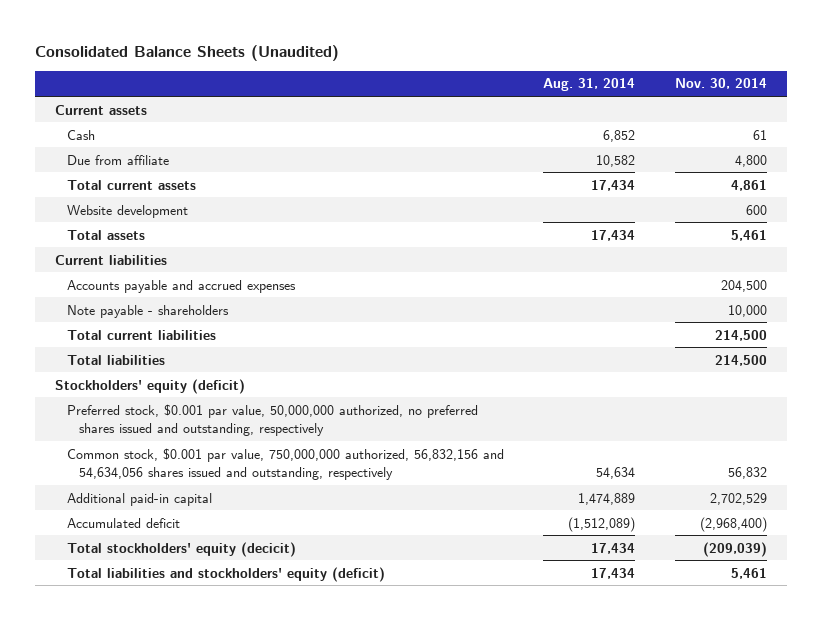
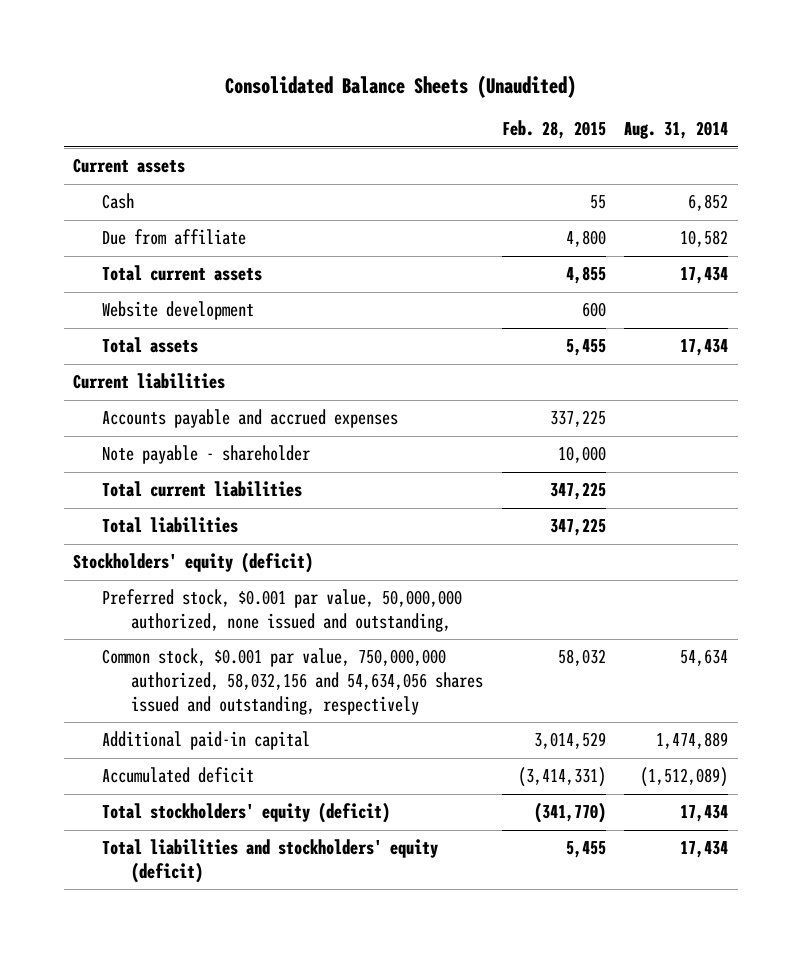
[675,78,768,90] Nov. 30, 2014 -> none
none -> [501,120,606,140] Feb. 28, 2015
[66,304,229,318] Note payable - shareholders -> [102,445,311,465] Note payable - shareholder
[66,403,478,436] Preferred stock, $0.001 par value, 50,000,000 authorized, no preferred shares issued and outstanding, respectively -> [102,589,463,632] Preferred stock, $0.001 par value, 50,000,000 authorized, none issued and outstanding,
[66,447,504,480] Common stock, $0.001 par value, 750,000,000 authorized, 56,832,156 and 54,634,056 shares issued and outstanding, respectively -> [102,648,484,715] Common stock, $0.001 par value, 750,000,000 authorized, 58,032,156 and 54,634,056 shares issued and outstanding, respectively
[66,541,296,557] Total stockholders' equity (decicit) -> [102,802,391,824] Total stockholders' equity (deficit)

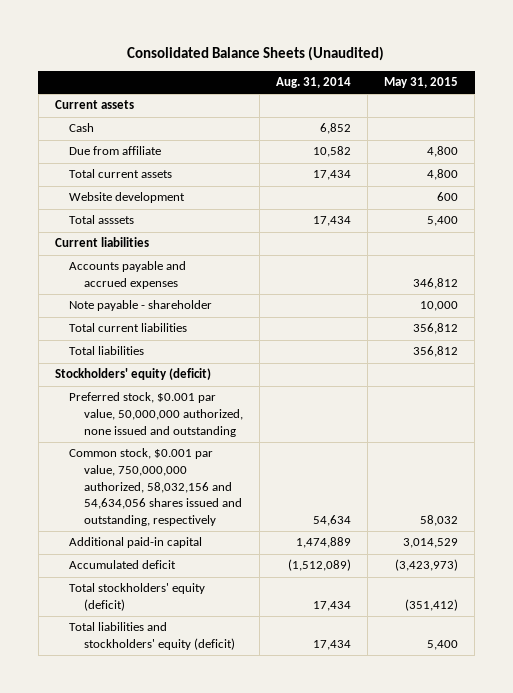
[501,120,606,140] Feb. 28, 2015 -> none
none -> [384,77,459,89] May 31, 2015
[102,337,199,354] Total assets -> [69,215,135,225] Total asssets
[102,589,463,632] Preferred stock, $0.001 par value, 50,000,000 authorized, none issued and outstanding, -> [69,392,243,437] Preferred stock, $0.001 par value, 50,000,000 authorized, none issued and outstanding

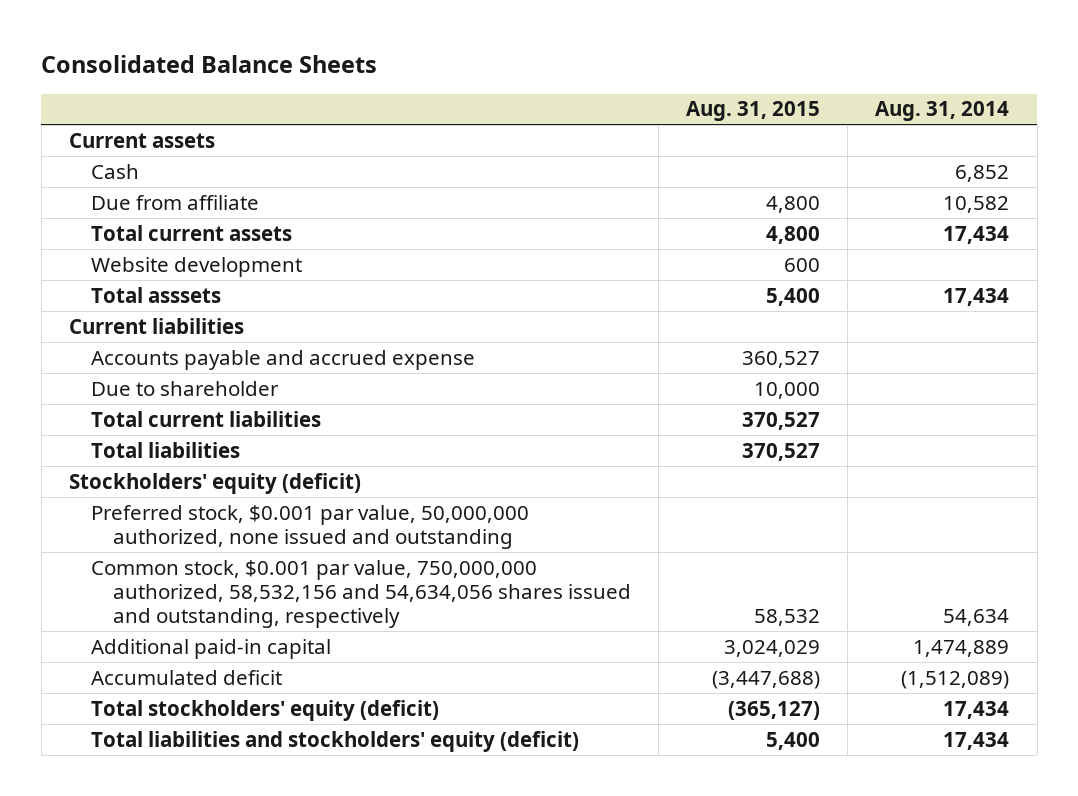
[127,45,385,61] Consolidated Balance Sheets (Unaudited) -> [41,55,378,74] Consolidated Balance Sheets
[384,77,459,89] May 31, 2015 -> none
none -> [686,101,821,122] Aug. 31, 2015
[69,300,213,312] Note payable - shareholder -> none
[69,261,187,290] Accounts payable and accrued expenses -> [90,349,475,370] Accounts payable and accrued expense
none -> [90,380,279,396] Due to shareholder
[69,448,242,526] Common stock, $0.001 par value, 750,000,000 authorized, 58,032,156 and 54,634,056 shares issued and outstanding, respectively -> [90,559,632,628] Common stock, $0.001 par value, 750,000,000 authorized, 58,532,156 and 54,634,056 shares issued and outstanding, respectively

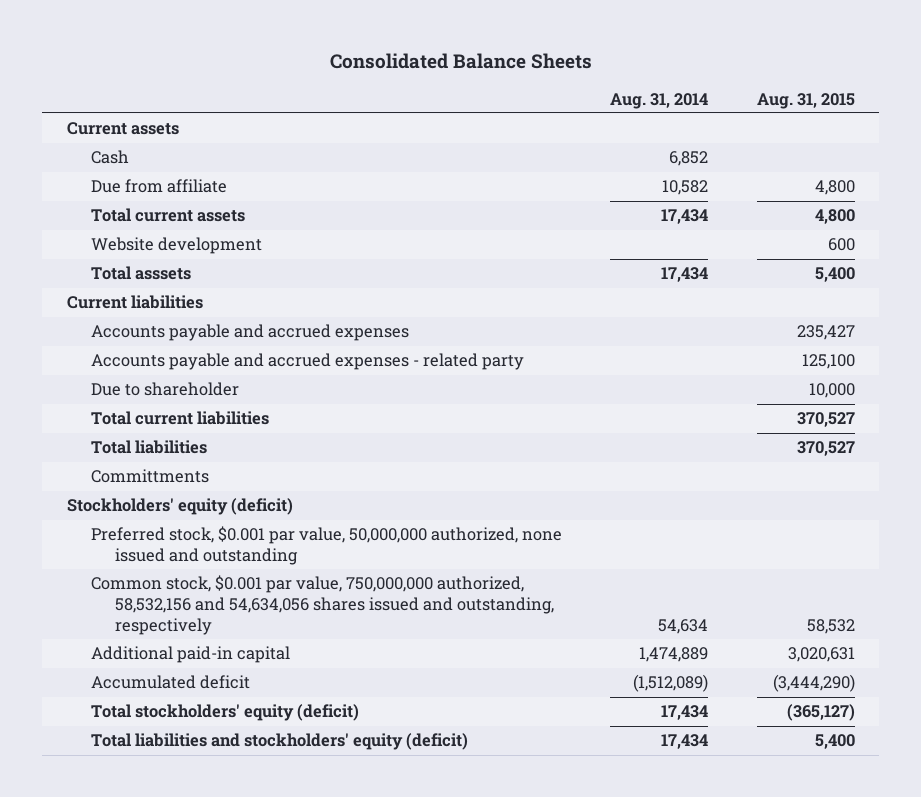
[90,349,475,370] Accounts payable and accrued expense -> [90,324,409,342] Accounts payable and accrued expenses
[742,350,821,368] 360,527 -> [796,325,855,341] 235,427
none -> [90,353,524,371] Accounts payable and accrued expenses - related party
none -> [90,469,209,484] Committments
[724,639,821,657] 3,024,029 -> [787,647,855,663] 3,020,631
[712,670,821,689] (3,447,688) -> [772,674,855,693] (3,444,290)

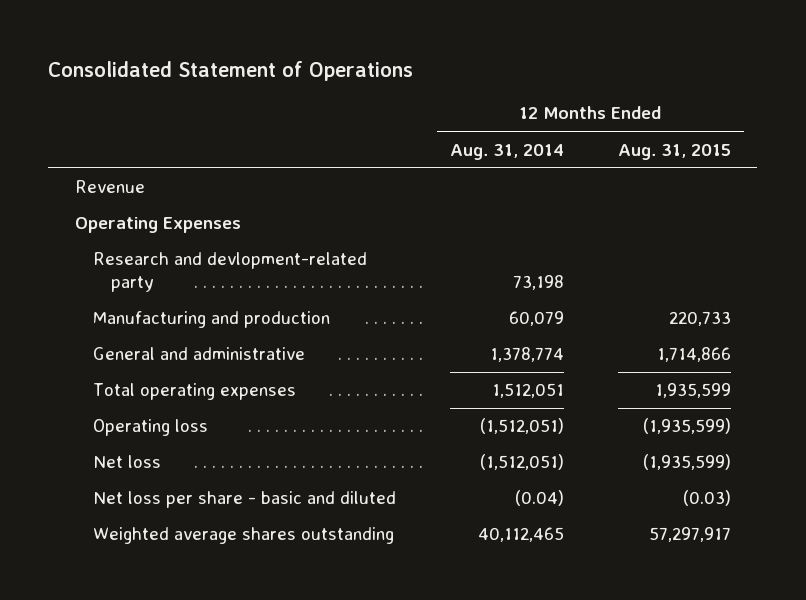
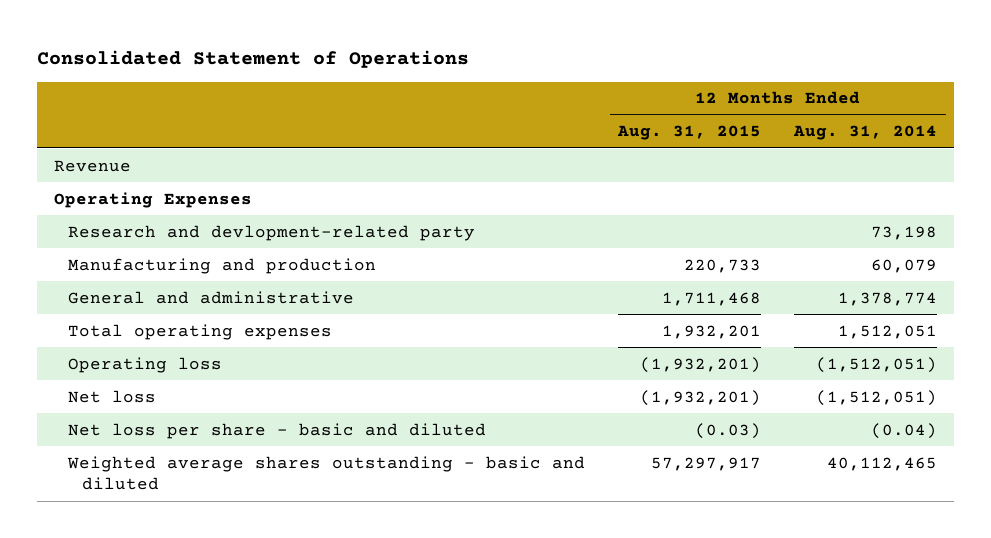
[656,347,731,363] 1,714,866 -> [662,291,762,306] 1,711,468
[654,383,731,399] 1,935,599 -> [662,324,762,339] 1,932,201
[642,418,731,435] (1,935,599) -> [640,356,762,373] (1,932,201)
[642,454,731,471] (1,935,599) -> [640,389,762,406] (1,932,201)
[93,527,395,545] Weighted average shares outstanding -> [66,455,585,491] Weighted average shares outstanding - basic and diluted

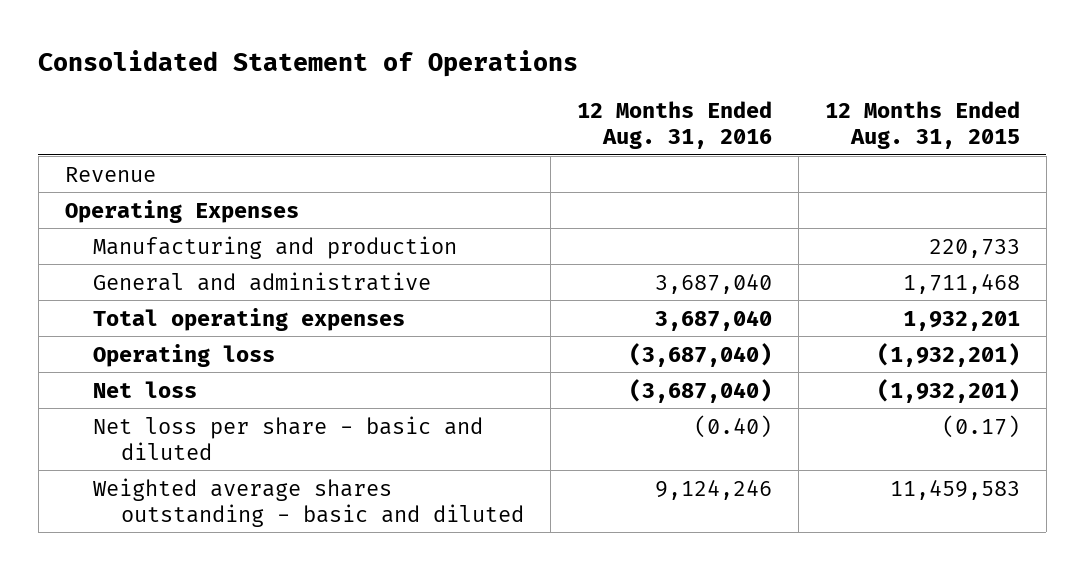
[793,125,938,141] Aug. 31, 2014 -> none
none -> [576,101,772,150] 12 Months Ended Aug. 31, 2016
[67,224,475,241] Research and devlopment-related party -> none
[695,422,762,439] (0.03) -> [941,414,1020,438] (0.17)
[651,456,762,471] 57,297,917 -> [889,479,1020,500] 11,459,583

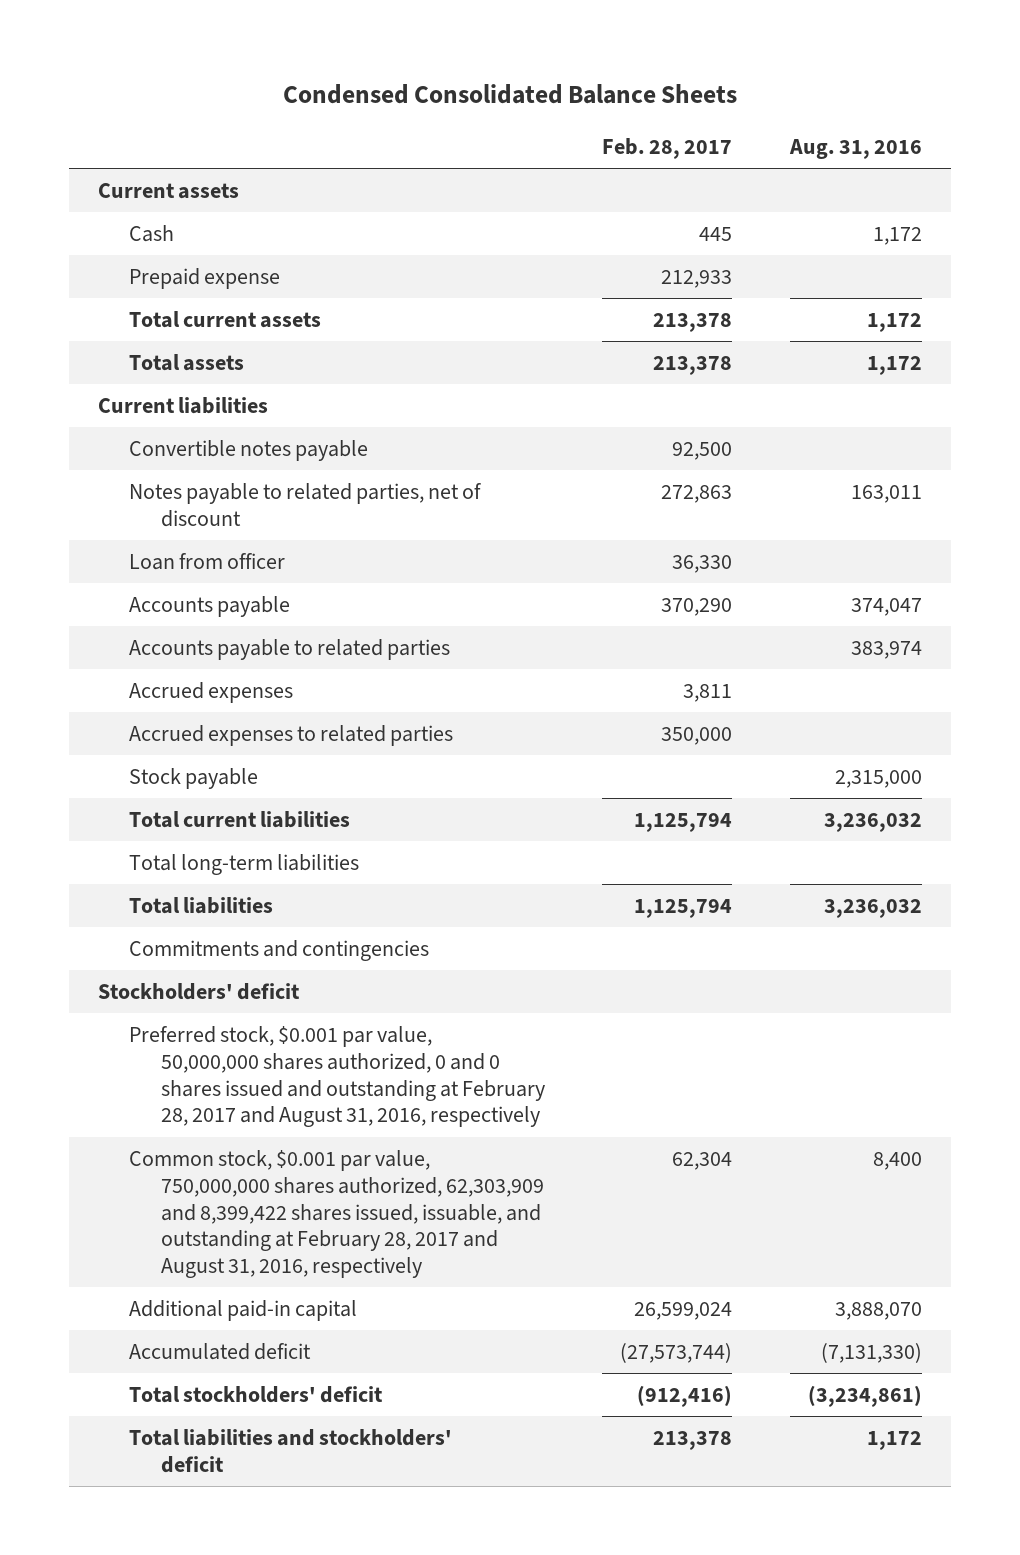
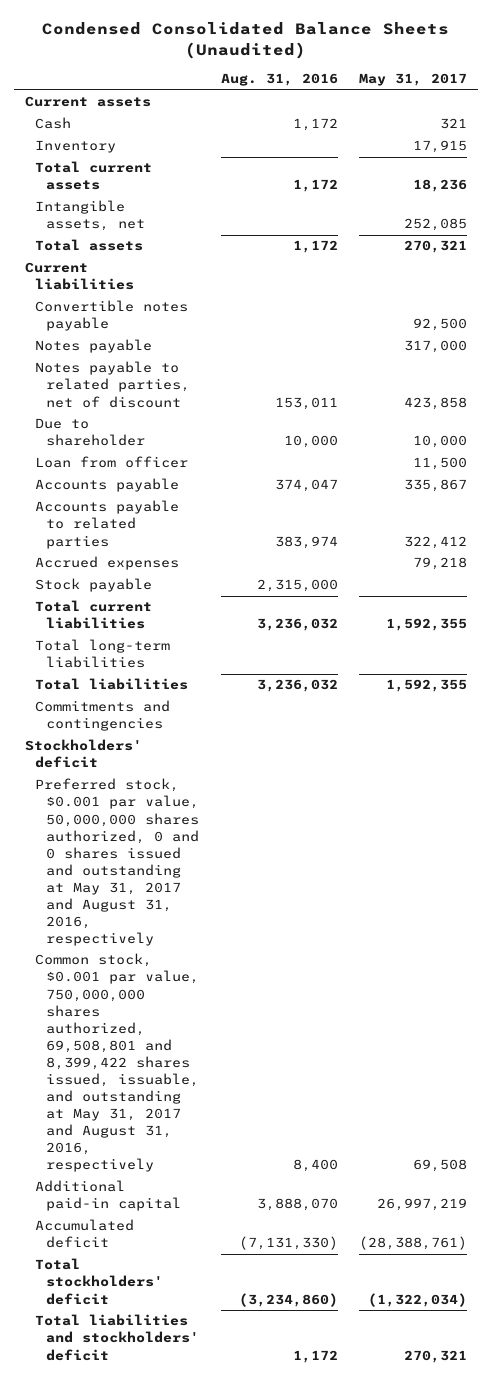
[283,84,738,105] Condensed Consolidated Balance Sheets -> [42,22,450,59] Condensed Consolidated Balance Sheets (Unaudited)
[602,138,733,160] Feb. 28, 2017 -> none
none -> [359,73,468,87] May 31, 2017
[129,267,281,289] Prepaid expense -> none
none -> [35,140,117,154] Inventory
none -> [35,200,146,232] Intangible assets, net
none -> [35,339,153,354] Notes payable
[851,484,923,503] 163,011 -> [274,396,338,410] 153,011
none -> [35,418,146,447] Due to shareholder
[129,724,454,746] Accrued expenses to related parties -> none
[129,1025,545,1128] Preferred stock, $0.001 par value, 50,000,000 shares authorized, 0 and 0 shares issued and outstanding at February 28, 2017 and August 31, 2016, respectively -> [35,778,200,947] Preferred stock, $0.001 par value, 50,000,000 shares authorized, 0 and 0 shares issued and outstanding at May 31, 2017 and August 31, 2016, respectively
[129,1149,544,1279] Common stock, $0.001 par value, 750,000,000 shares authorized, 62,303,909 and 8,399,422 shares issued, issuable, and outstanding at February 28, 2017 and August 31, 2016, respectively -> [35,953,200,1173] Common stock, $0.001 par value, 750,000,000 shares authorized, 69,508,801 and 8,399,422 shares issued, issuable, and outstanding at May 31, 2017 and August 31, 2016, respectively
[808,1384,923,1407] (3,234,861) -> [238,1292,338,1307] (3,234,860)

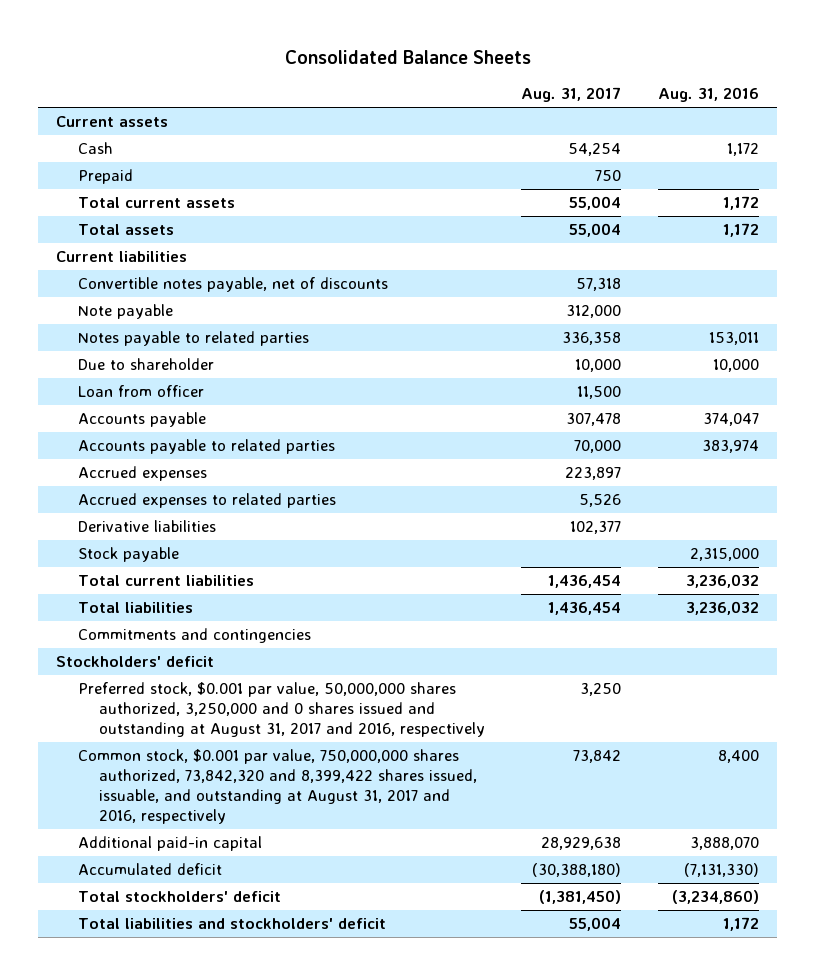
[42,22,450,59] Condensed Consolidated Balance Sheets (Unaudited) -> [284,49,531,64] Consolidated Balance Sheets
[359,73,468,87] May 31, 2017 -> none
none -> [521,87,622,103] Aug. 31, 2017
[35,140,117,154] Inventory -> none
none -> [77,169,133,185] Prepaid
[35,200,146,232] Intangible assets, net -> none
[35,300,189,332] Convertible notes payable -> [77,277,388,293] Convertible notes payable, net of discounts
[35,339,153,354] Notes payable -> [77,304,173,320] Note payable
[35,361,191,408] Notes payable to related parties, net of discount -> [77,331,309,347] Notes payable to related parties
none -> [77,493,336,509] Accrued expenses to related parties
none -> [77,520,216,533] Derivative liabilities
[35,639,171,669] Total long-term liabilities -> none
[35,778,200,947] Preferred stock, $0.001 par value, 50,000,000 shares authorized, 0 and 0 shares issued and outstanding at May 31, 2017 and August 31, 2016, respectively -> [77,682,485,737] Preferred stock, $0.001 par value, 50,000,000 shares authorized, 3,250,000 and 0 shares issued and outstanding at August 31, 2017 and 2016, respectively
[35,953,200,1173] Common stock, $0.001 par value, 750,000,000 shares authorized, 69,508,801 and 8,399,422 shares issued, issuable, and outstanding at May 31, 2017 and August 31, 2016, respectively -> [77,749,477,824] Common stock, $0.001 par value, 750,000,000 shares authorized, 73,842,320 and 8,399,422 shares issued, issuable, and outstanding at August 31, 2017 and 2016, respectively

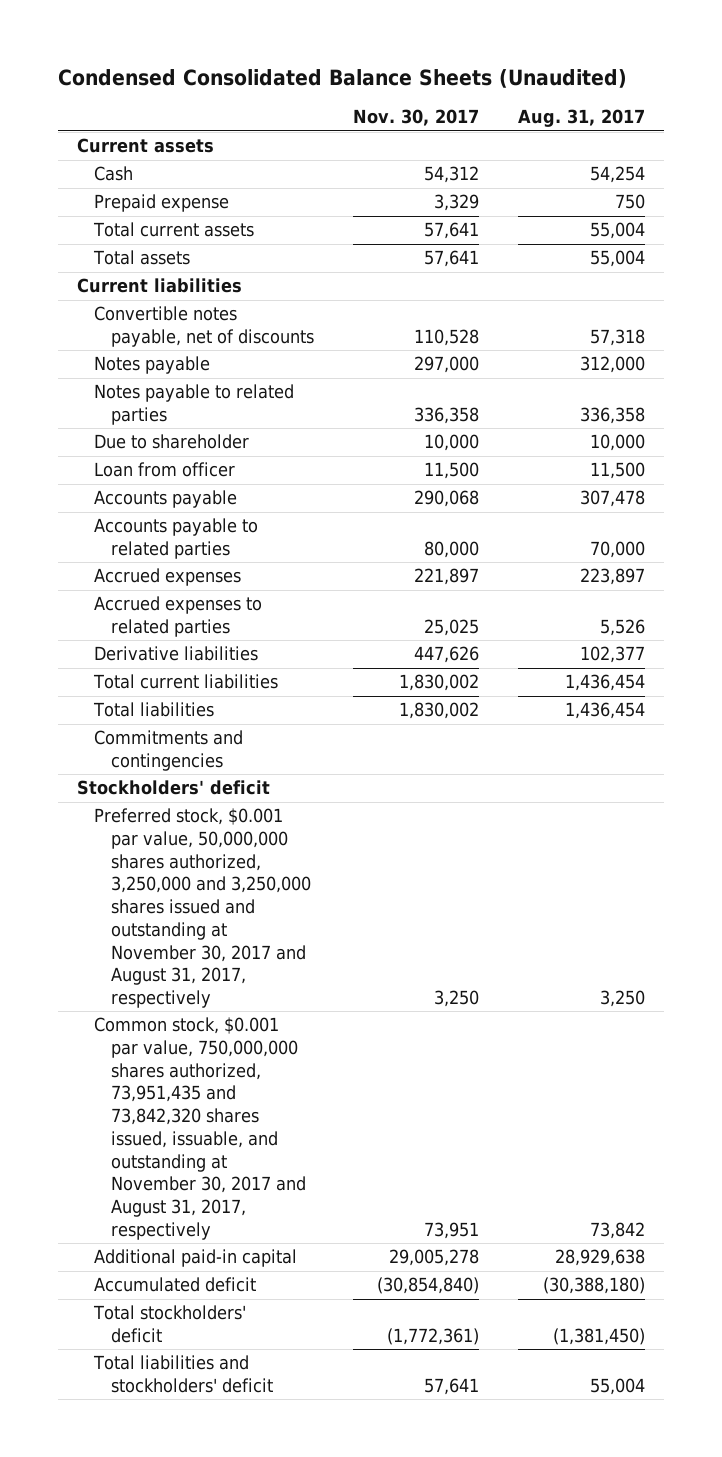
[284,49,531,64] Consolidated Balance Sheets -> [58,69,628,89] Condensed Consolidated Balance Sheets (Unaudited)
[657,87,759,103] Aug. 31, 2016 -> none
none -> [352,109,479,127] Nov. 30, 2017
[77,169,133,185] Prepaid -> [94,194,230,213] Prepaid expense
[77,304,173,320] Note payable -> [94,356,211,375] Notes payable
[77,547,179,563] Stock payable -> none
[77,682,485,737] Preferred stock, $0.001 par value, 50,000,000 shares authorized, 3,250,000 and 0 shares issued and outstanding at August 31, 2017 and 2016, respectively -> [94,808,312,1009] Preferred stock, $0.001 par value, 50,000,000 shares authorized, 3,250,000 and 3,250,000 shares issued and outstanding at November 30, 2017 and August 31, 2017, respectively
[77,749,477,824] Common stock, $0.001 par value, 750,000,000 shares authorized, 73,842,320 and 8,399,422 shares issued, issuable, and outstanding at August 31, 2017 and 2016, respectively -> [94,1017,307,1240] Common stock, $0.001 par value, 750,000,000 shares authorized, 73,951,435 and 73,842,320 shares issued, issuable, and outstanding at November 30, 2017 and August 31, 2017, respectively

